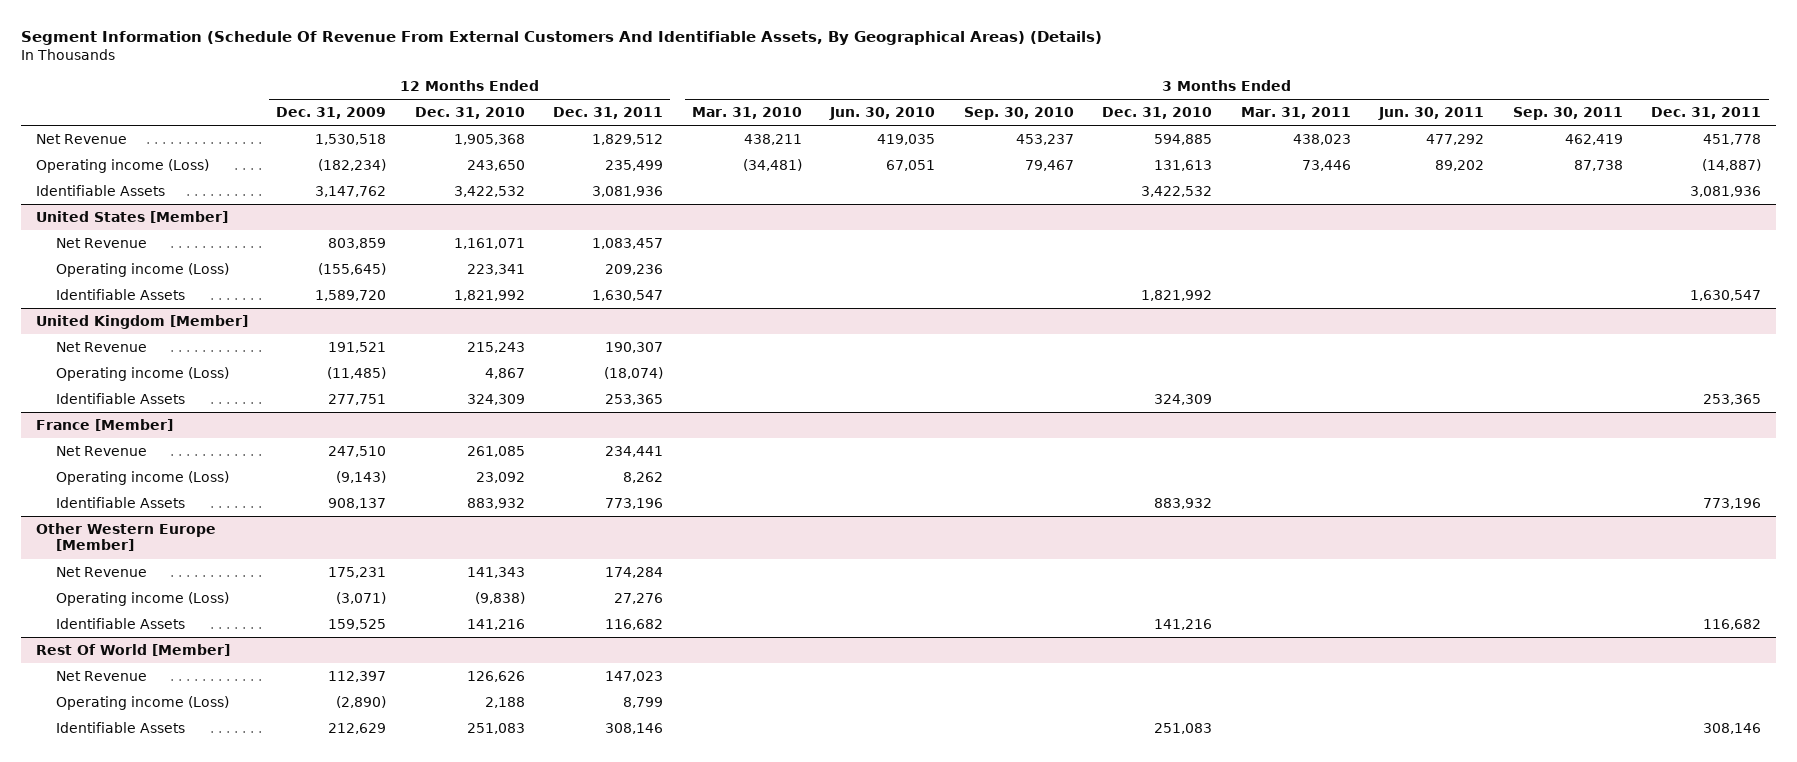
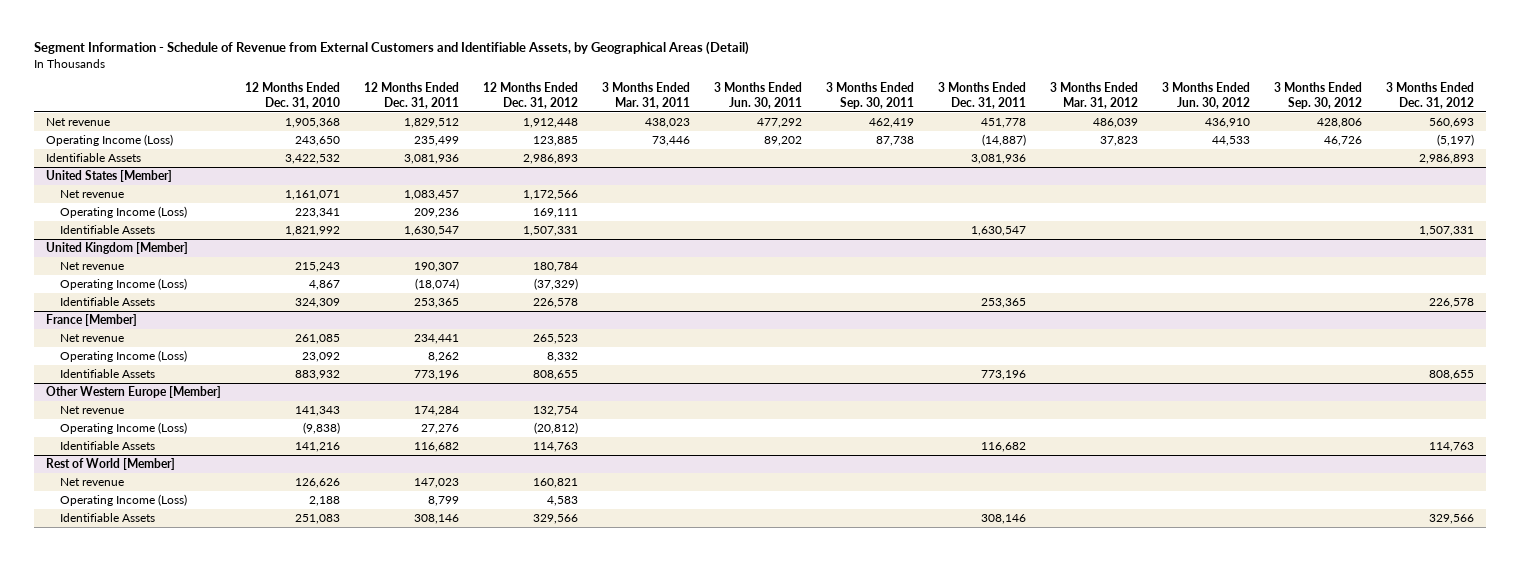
[21,30,1103,45] Segment Information (Schedule Of Revenue From External Customers And Identifiable Assets, By Geographical Areas) (Details) -> [34,41,750,56] Segment Information - Schedule of Revenue from External Customers and Identifiable Assets, by Geographical Areas (Detail)
[276,107,387,120] Dec. 31, 2009 -> none
[691,107,802,120] Mar. 31, 2010 -> none
[829,107,936,121] Jun. 30, 2010 -> none
[963,107,1074,121] Sep. 30, 2010 -> none
[1102,107,1213,120] Dec. 31, 2010 -> none
none -> [483,82,579,110] 12 Months Ended Dec. 31, 2012
none -> [1050,82,1139,110] 3 Months Ended Mar. 31, 2012
none -> [1161,82,1250,110] 3 Months Ended Jun. 30, 2012
none -> [1273,82,1362,110] 3 Months Ended Sep. 30, 2012
none -> [1385,82,1474,110] 3 Months Ended Dec. 31, 2012
[35,133,127,144] Net Revenue -> [46,117,111,126] Net revenue
[35,158,209,173] Operating income (Loss) -> [46,133,174,146] Operating Income (Loss)
[55,237,147,248] Net Revenue -> [60,189,125,198] Net revenue
[55,262,229,277] Operating income (Loss) -> [60,205,188,218] Operating Income (Loss)
[55,341,147,352] Net Revenue -> [60,261,125,270] Net revenue
[55,366,229,381] Operating income (Loss) -> [60,277,188,290] Operating Income (Loss)
[55,445,147,456] Net Revenue -> [60,333,125,342] Net revenue
[55,470,229,485] Operating income (Loss) -> [60,349,188,362] Operating Income (Loss)
[55,566,147,577] Net Revenue -> [60,405,125,414] Net revenue
[55,591,229,606] Operating income (Loss) -> [60,421,188,434] Operating Income (Loss)
[35,643,230,656] Rest Of World [Member] -> [46,457,176,470] Rest of World [Member]
[55,670,147,681] Net Revenue -> [60,477,125,486] Net revenue
[55,695,229,710] Operating income (Loss) -> [60,493,188,506] Operating Income (Loss)

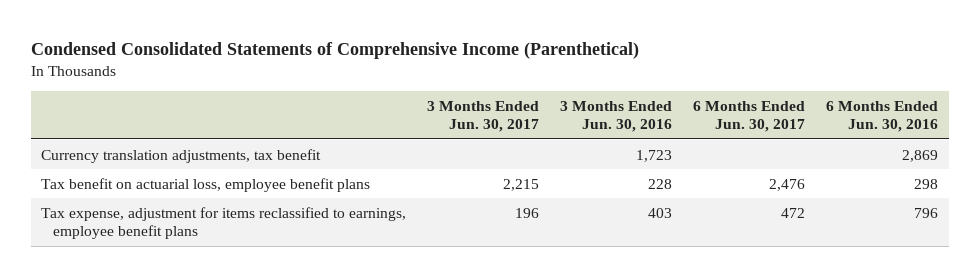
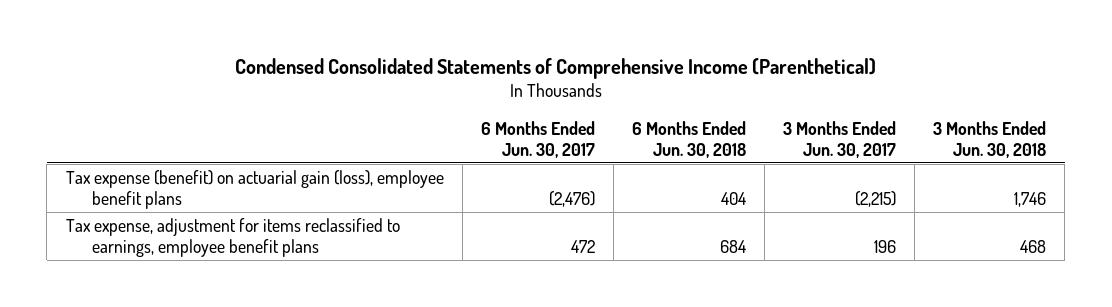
[560,100,673,133] 3 Months Ended Jun. 30, 2016 -> none
[826,100,939,133] 6 Months Ended Jun. 30, 2016 -> none
none -> [631,120,746,158] 6 Months Ended Jun. 30, 2018
none -> [933,120,1047,158] 3 Months Ended Jun. 30, 2018
[41,148,322,163] Currency translation adjustments, tax benefit -> none
[41,177,371,192] Tax benefit on actuarial loss, employee benefit plans -> [65,169,444,209] Tax expense (benefit) on actuarial gain (loss), employee benefit plans
[503,178,540,191] 2,215 -> [855,190,897,207] (2,215)
[769,178,806,191] 2,476 -> [548,190,595,207] (2,476)

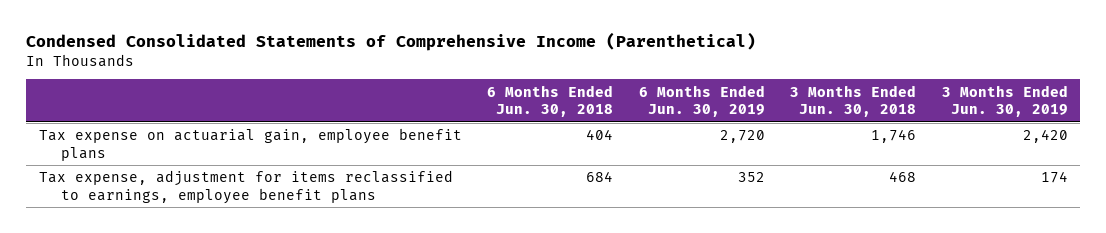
[480,120,595,158] 6 Months Ended Jun. 30, 2017 -> none
[783,120,897,158] 3 Months Ended Jun. 30, 2017 -> none
none -> [638,84,765,118] 6 Months Ended Jun. 30, 2019
none -> [941,84,1068,118] 3 Months Ended Jun. 30, 2019
[65,169,444,209] Tax expense (benefit) on actuarial gain (loss), employee benefit plans -> [38,128,462,161] Tax expense on actuarial gain, employee benefit plans

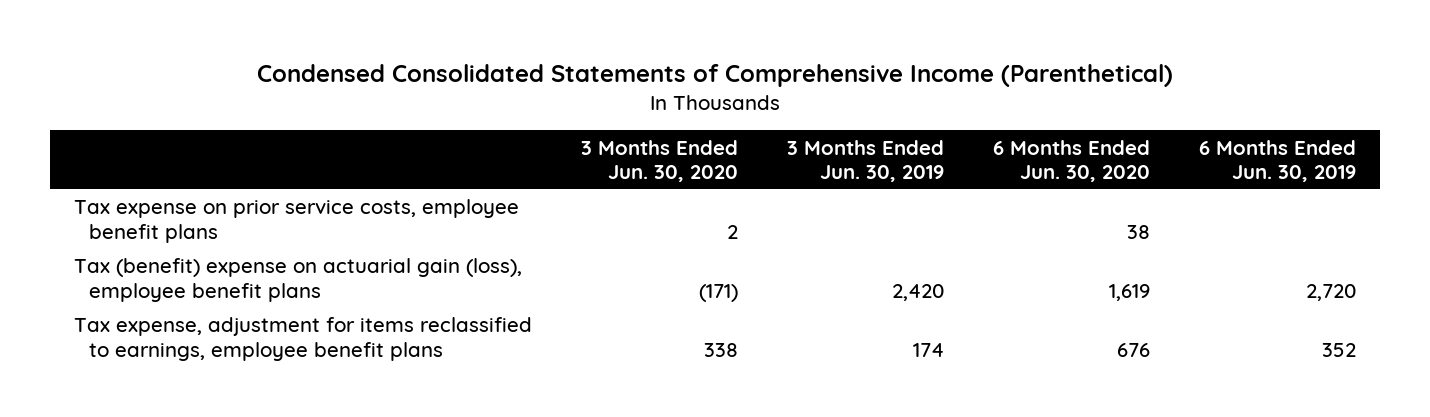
[487,84,614,118] 6 Months Ended Jun. 30, 2018 -> none
[790,84,917,118] 3 Months Ended Jun. 30, 2018 -> none
none -> [580,139,738,183] 3 Months Ended Jun. 30, 2020
none -> [992,139,1150,183] 6 Months Ended Jun. 30, 2020
none -> [73,199,519,243] Tax expense on prior service costs, employee benefit plans
[38,128,462,161] Tax expense on actuarial gain, employee benefit plans -> [73,258,522,302] Tax (benefit) expense on actuarial gain (loss), employee benefit plans

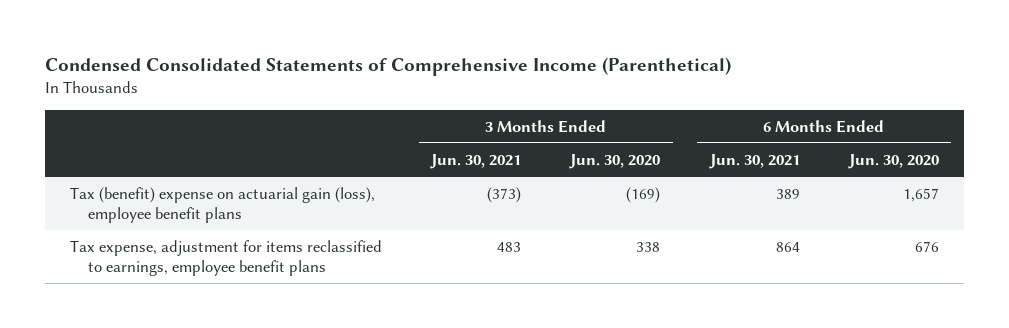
[786,139,944,183] 3 Months Ended Jun. 30, 2019 -> none
[1198,139,1356,183] 6 Months Ended Jun. 30, 2019 -> none
none -> [430,153,522,169] Jun. 30, 2021
none -> [708,153,800,169] Jun. 30, 2021
[73,199,519,243] Tax expense on prior service costs, employee benefit plans -> none
[698,283,738,302] (171) -> [626,187,661,204] (169)
[1108,283,1150,301] 1,619 -> [902,188,939,203] 1,657

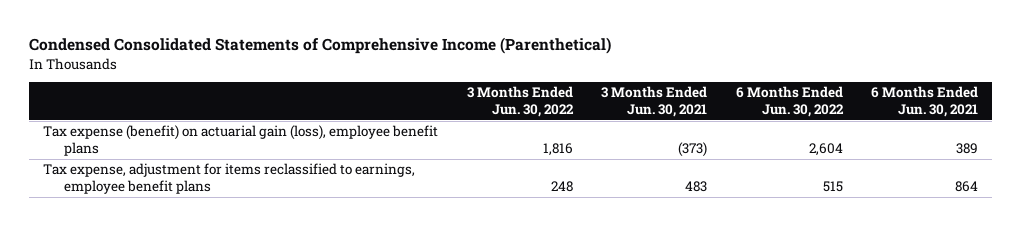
[569,153,661,169] Jun. 30, 2020 -> none
[847,153,939,169] Jun. 30, 2020 -> none
none -> [466,86,574,118] 3 Months Ended Jun. 30, 2022
none -> [735,86,844,118] 6 Months Ended Jun. 30, 2022
[69,187,375,224] Tax (benefit) expense on actuarial gain (loss), employee benefit plans -> [43,125,439,157] Tax expense (benefit) on actuarial gain (loss), employee benefit plans

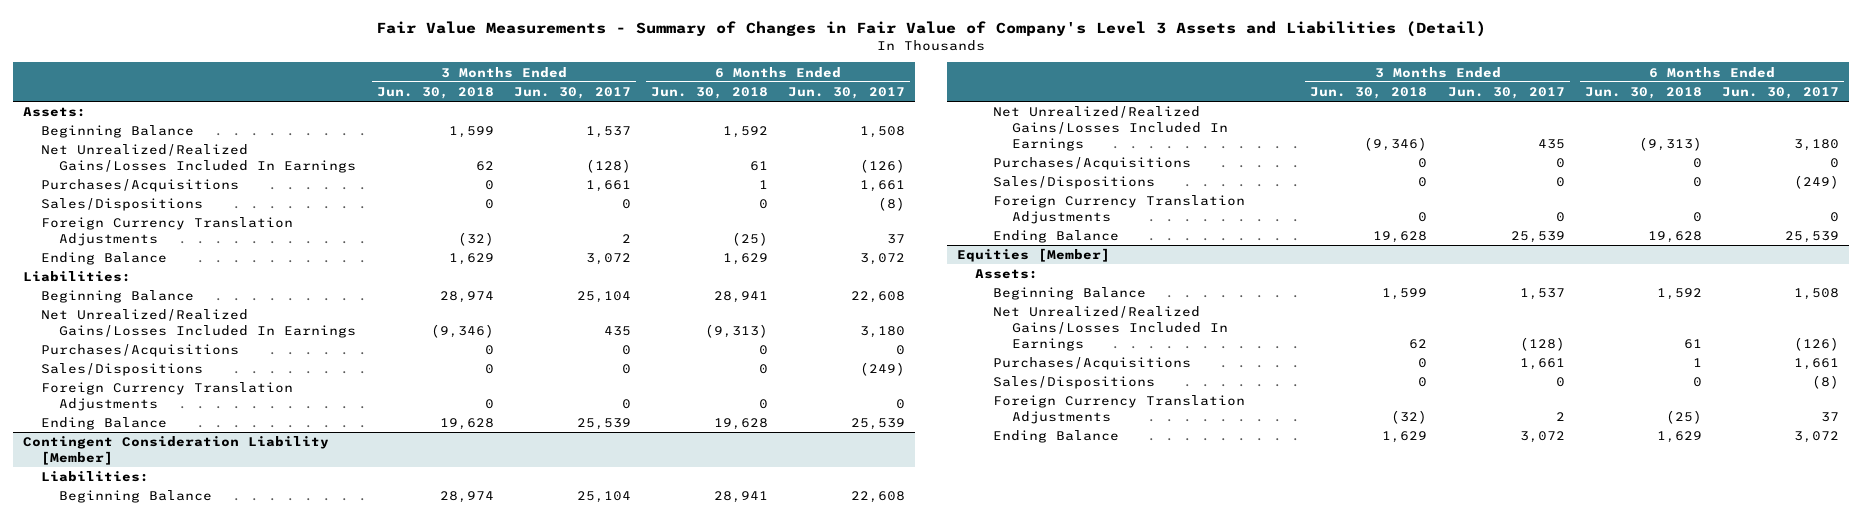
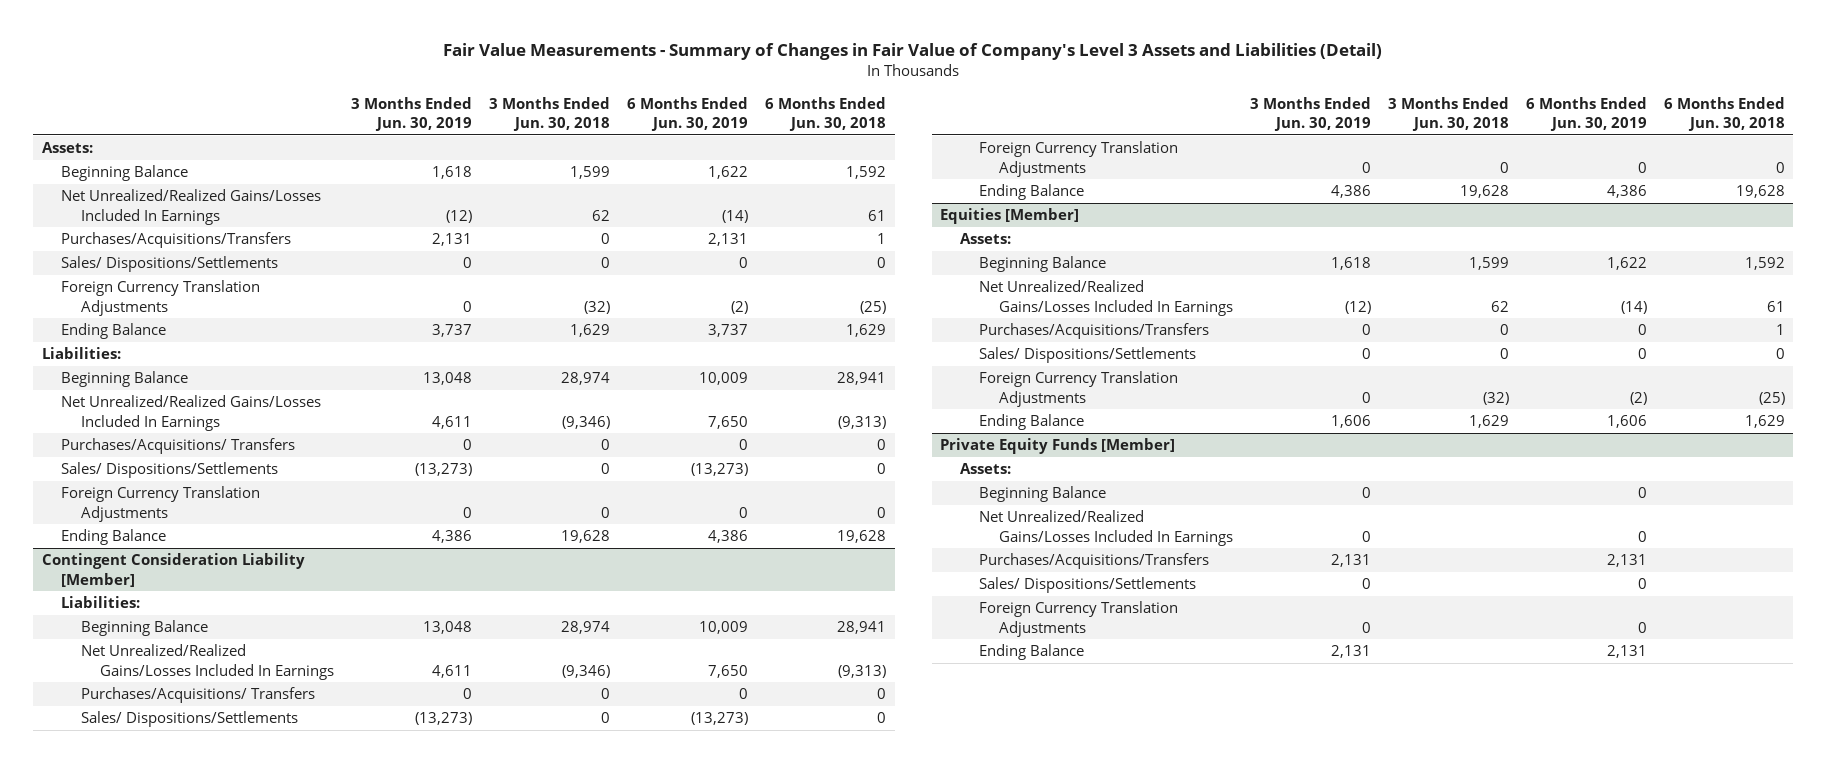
[513,87,631,100] Jun. 30, 2017 -> none
[788,87,906,100] Jun. 30, 2017 -> none
none -> [351,96,473,131] 3 Months Ended Jun. 30, 2019
none -> [627,96,749,131] 6 Months Ended Jun. 30, 2019
[41,179,240,193] Purchases/Acquisitions -> [61,232,292,249] Purchases/Acquisitions/Transfers
[41,198,204,212] Sales/Dispositions -> [61,256,279,273] Sales/ Dispositions/Settlements
[41,344,240,358] Purchases/Acquisitions -> [61,438,296,455] Purchases/Acquisitions/ Transfers
[41,363,204,377] Sales/Dispositions -> [61,462,279,479] Sales/ Dispositions/Settlements
[993,157,1192,171] Purchases/Acquisitions -> [80,687,315,704] Purchases/Acquisitions/ Transfers
[993,176,1156,190] Sales/Dispositions -> [80,711,298,728] Sales/ Dispositions/Settlements
[993,357,1192,371] Purchases/Acquisitions -> [979,323,1210,340] Purchases/Acquisitions/Transfers
[993,376,1156,390] Sales/Dispositions -> [979,347,1197,364] Sales/ Dispositions/Settlements
none -> [940,438,1176,455] Private Equity Funds [Member]
none -> [959,463,1011,475] Assets:
none -> [979,486,1107,503] Beginning Balance
none -> [979,510,1233,546] Net Unrealized/Realized Gains/Losses Included In Earnings
none -> [979,553,1210,570] Purchases/Acquisitions/Transfers
none -> [979,577,1197,594] Sales/ Dispositions/Settlements
none -> [979,601,1179,637] Foreign Currency Translation Adjustments
none -> [979,644,1085,661] Ending Balance

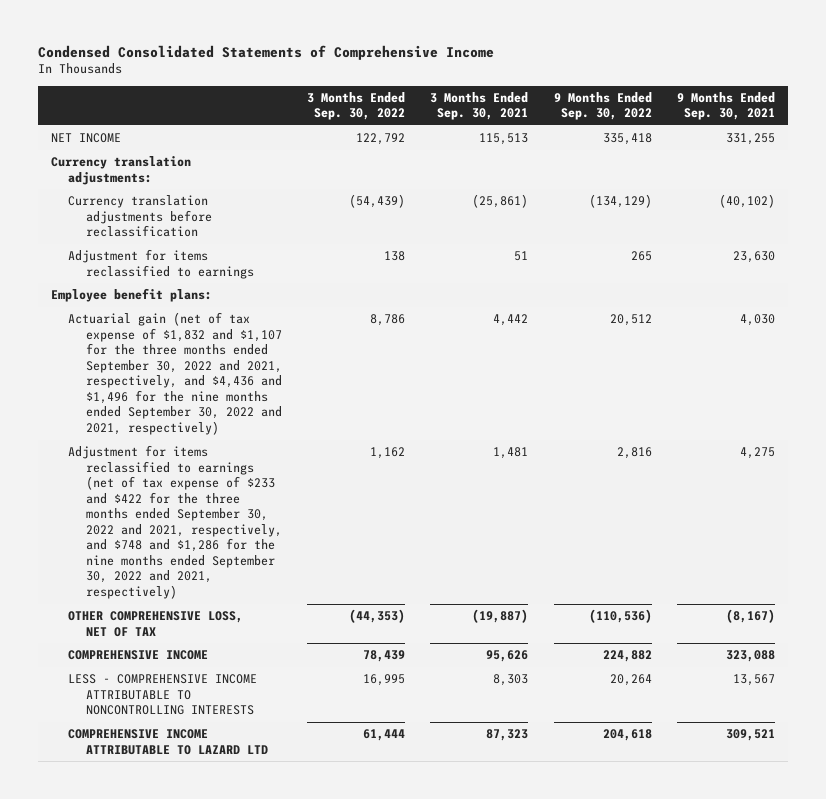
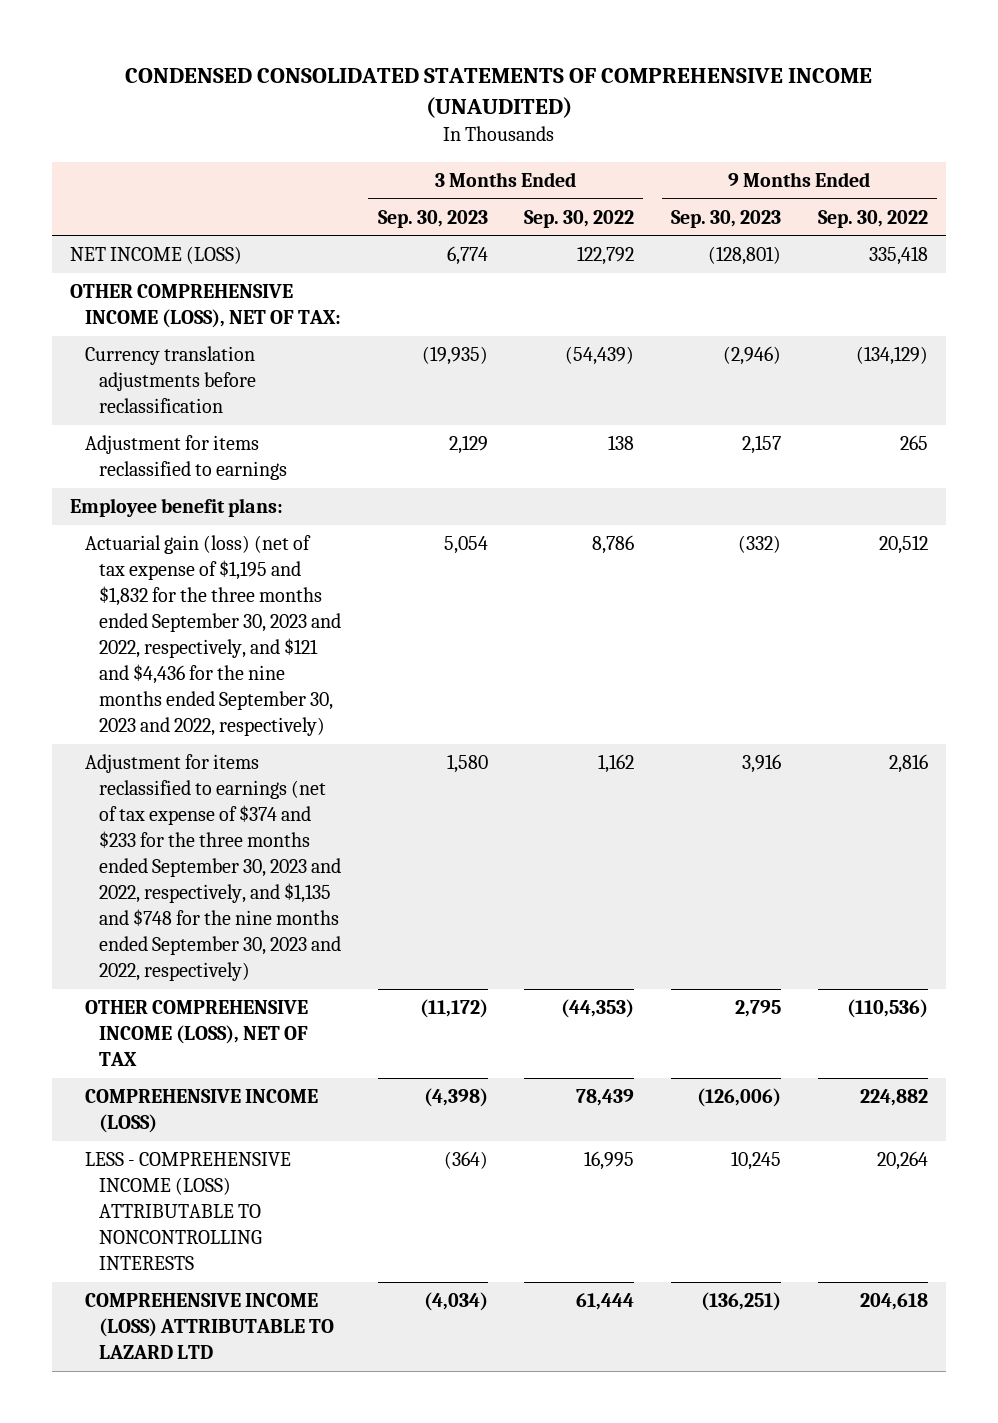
[37,44,494,60] Condensed Consolidated Statements of Comprehensive Income -> [124,68,872,119] CONDENSED CONSOLIDATED STATEMENTS OF COMPREHENSIVE INCOME (UNAUDITED)
[430,91,529,121] 3 Months Ended Sep. 30, 2021 -> none
[677,91,776,121] 9 Months Ended Sep. 30, 2021 -> none
none -> [377,209,488,228] Sep. 30, 2023
none -> [670,209,781,228] Sep. 30, 2023
[50,156,191,185] Currency translation adjustments: -> none
[50,133,121,144] NET INCOME -> [70,246,243,265] NET INCOME (LOSS)
none -> [70,284,341,329] OTHER COMPREHENSIVE INCOME (LOSS), NET OF TAX:
[68,312,282,435] Actuarial gain (net of tax expense of $1,832 and $1,107 for the three months ended September 30, 2022 and 2021, respectively, and $4,436 and $1,496 for the nine months ended September 30, 2022 and 2021, respectively) -> [84,535,341,737] Actuarial gain (loss) (net of tax expense of $1,195 and $1,832 for the three months ended September 30, 2023 and 2022, respectively, and $121 and $4,436 for the nine months ended September 30, 2023 and 2022, respectively)
[68,445,282,600] Adjustment for items reclassified to earnings (net of tax expense of $233 and $422 for the three months ended September 30, 2022 and 2021, respectively, and $748 and $1,286 for the nine months ended September 30, 2022 and 2021, respectively) -> [84,754,341,982] Adjustment for items reclassified to earnings (net of tax expense of $374 and $233 for the three months ended September 30, 2023 and 2022, respectively, and $1,135 and $748 for the nine months ended September 30, 2023 and 2022, respectively)
[68,611,244,637] OTHER COMPREHENSIVE LOSS, NET OF TAX -> [84,1000,308,1067] OTHER COMPREHENSIVE INCOME (LOSS), NET OF TAX
[68,650,209,661] COMPREHENSIVE INCOME -> [84,1089,318,1134] COMPREHENSIVE INCOME (LOSS)
[68,674,258,716] LESS - COMPREHENSIVE INCOME ATTRIBUTABLE TO NONCONTROLLING INTERESTS -> [84,1152,291,1271] LESS - COMPREHENSIVE INCOME (LOSS) ATTRIBUTABLE TO NONCONTROLLING INTERESTS
[68,729,268,755] COMPREHENSIVE INCOME ATTRIBUTABLE TO LAZARD LTD -> [84,1293,334,1360] COMPREHENSIVE INCOME (LOSS) ATTRIBUTABLE TO LAZARD LTD

